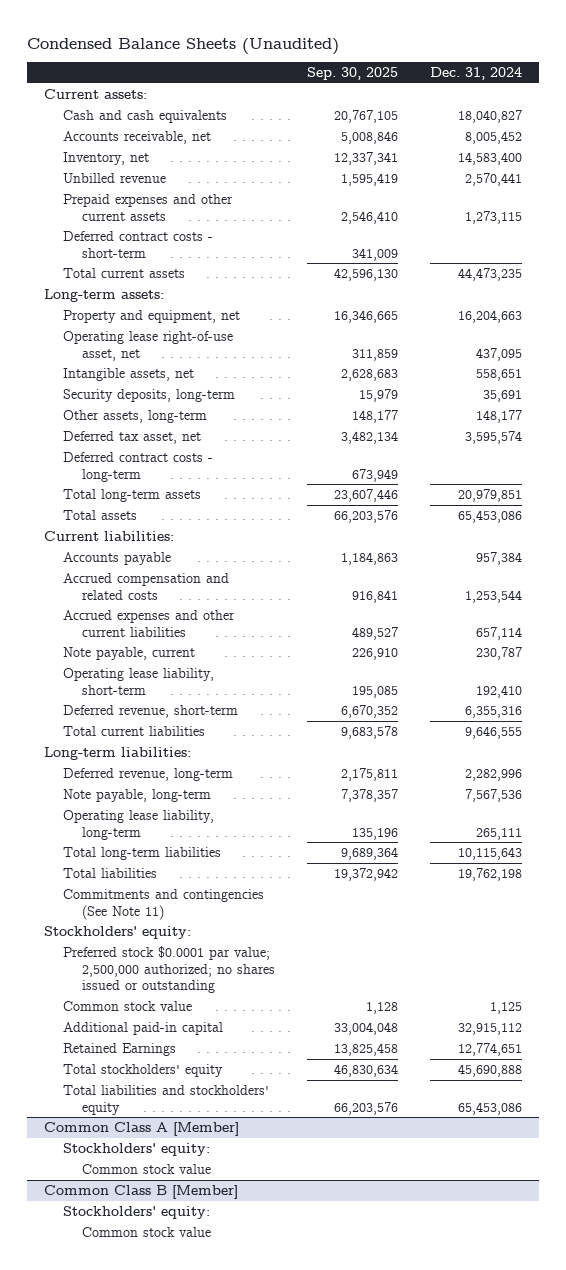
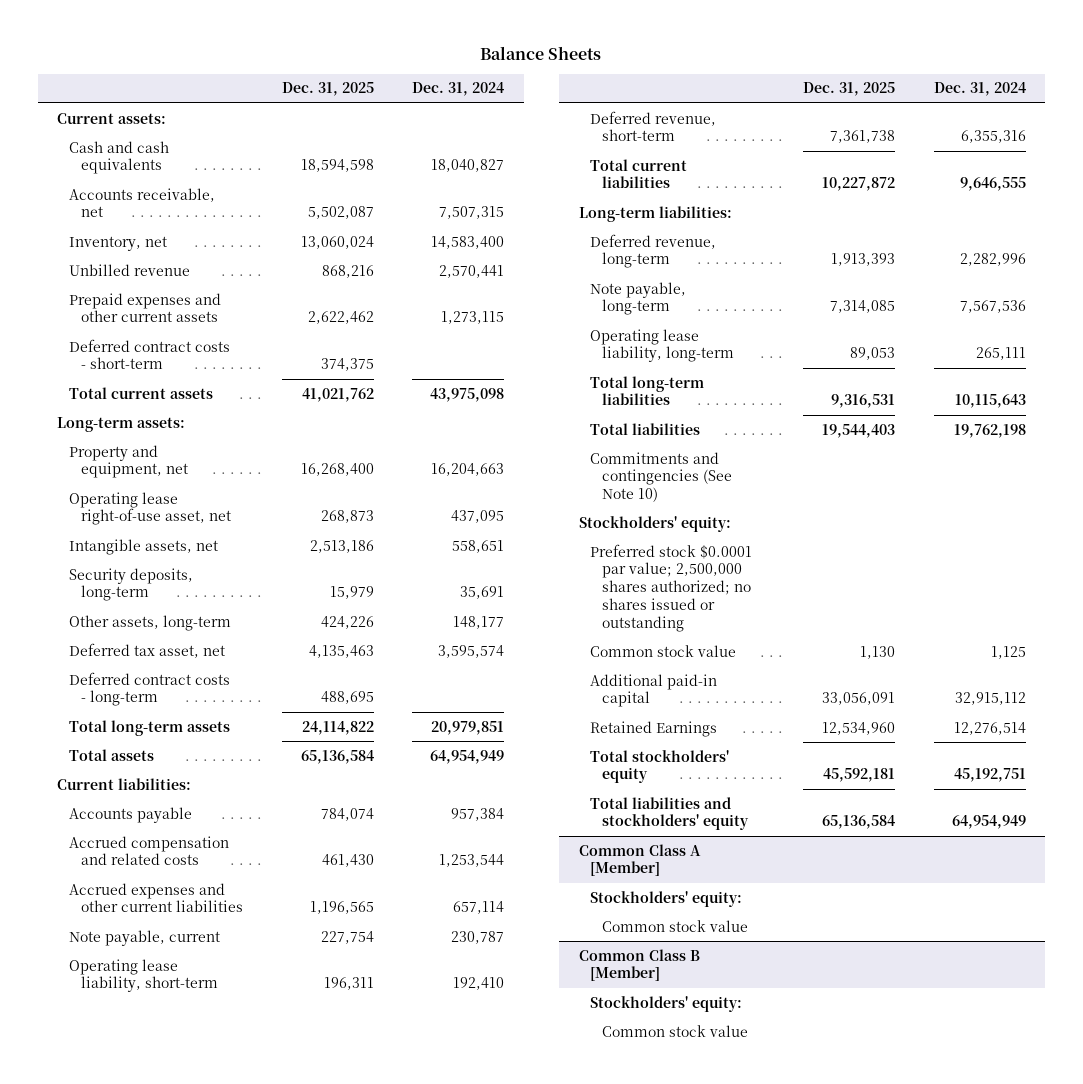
[27,37,340,55] Condensed Balance Sheets (Unaudited) -> [480,45,602,60] Balance Sheets
[307,67,399,81] Sep. 30, 2025 -> none
none -> [281,82,374,97] Dec. 31, 2025
[465,131,523,145] 8,005,452 -> [439,206,505,220] 7,507,315
[458,268,523,282] 44,473,235 -> [430,387,505,402] 43,975,098
[458,510,523,524] 65,453,086 -> [430,749,505,764] 64,954,949
[62,889,264,920] Commitments and contingencies (See Note 11) -> [590,451,732,503] Commitments and contingencies (See Note 10)
[62,946,275,994] Preferred stock $0.0001 par value; 2,500,000 authorized; no shares issued or outstanding -> [590,543,753,632] Preferred stock $0.0001 par value; 2,500,000 shares authorized; no shares issued or outstanding
[458,1043,523,1057] 12,774,651 -> [953,721,1026,735] 12,276,514
[458,1064,523,1078] 45,690,888 -> [953,768,1026,783] 45,192,751
[458,1101,523,1115] 65,453,086 -> [951,815,1026,830] 64,954,949

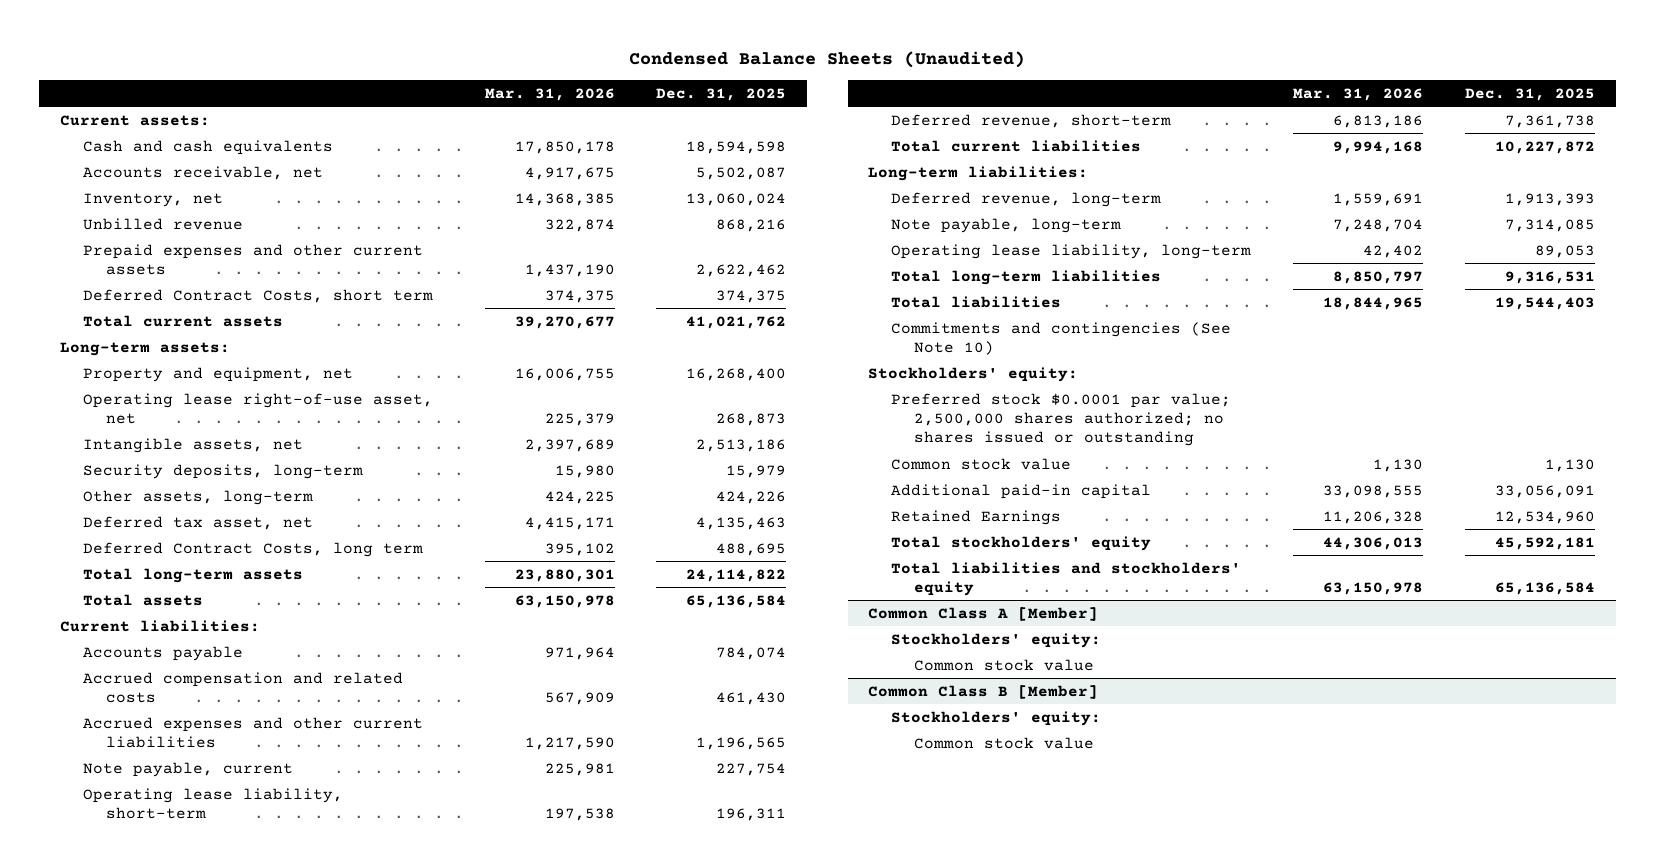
[480,45,602,60] Balance Sheets -> [629,51,1026,69] Condensed Balance Sheets (Unaudited)
[412,82,505,97] Dec. 31, 2024 -> none
none -> [484,88,615,102] Mar. 31, 2026
[69,338,231,370] Deferred contract costs - short-term -> [82,288,433,303] Deferred Contract Costs, short term
[69,671,231,707] Deferred contract costs - long-term -> [82,541,423,557] Deferred Contract Costs, long term

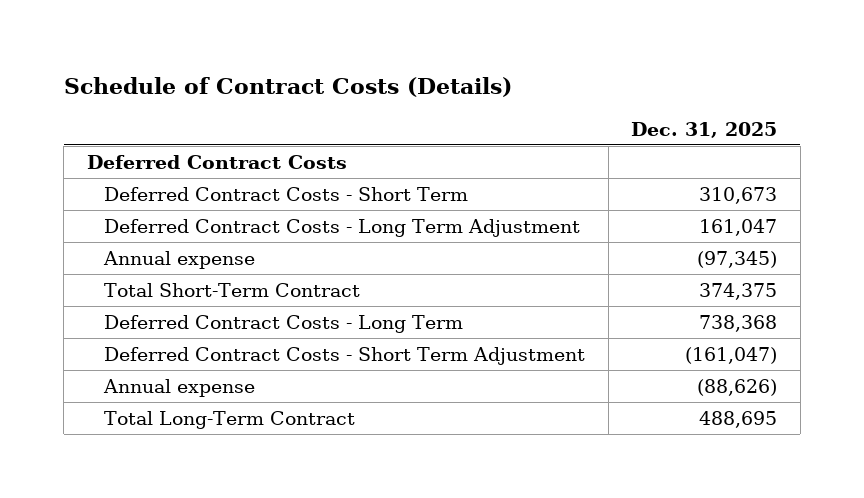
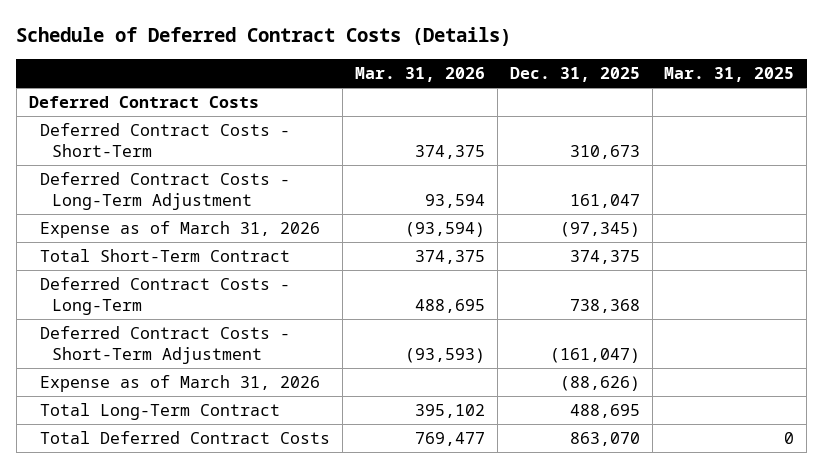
[63,76,512,97] Schedule of Contract Costs (Details) -> [16,27,512,47] Schedule of Deferred Contract Costs (Details)
none -> [355,67,486,83] Mar. 31, 2026
none -> [664,67,795,83] Mar. 31, 2025
[104,186,469,201] Deferred Contract Costs - Short Term -> [40,123,291,157] Deferred Contract Costs - Short-Term
[104,218,581,237] Deferred Contract Costs - Long Term Adjustment -> [40,172,291,210] Deferred Contract Costs - Long-Term Adjustment
[103,250,256,269] Annual expense -> [40,221,321,239] Expense as of March 31, 2026
[104,314,464,333] Deferred Contract Costs - Long Term -> [40,277,291,315] Deferred Contract Costs - Long-Term
[104,346,586,365] Deferred Contract Costs - Short Term Adjustment -> [40,326,291,364] Deferred Contract Costs - Short-Term Adjustment
[103,378,256,397] Annual expense -> [40,375,321,393] Expense as of March 31, 2026
none -> [40,431,331,445] Total Deferred Contract Costs

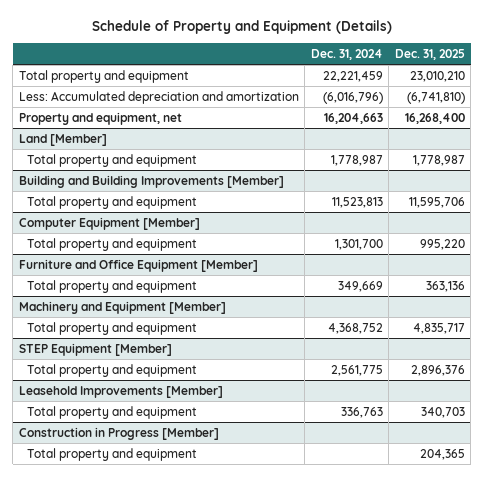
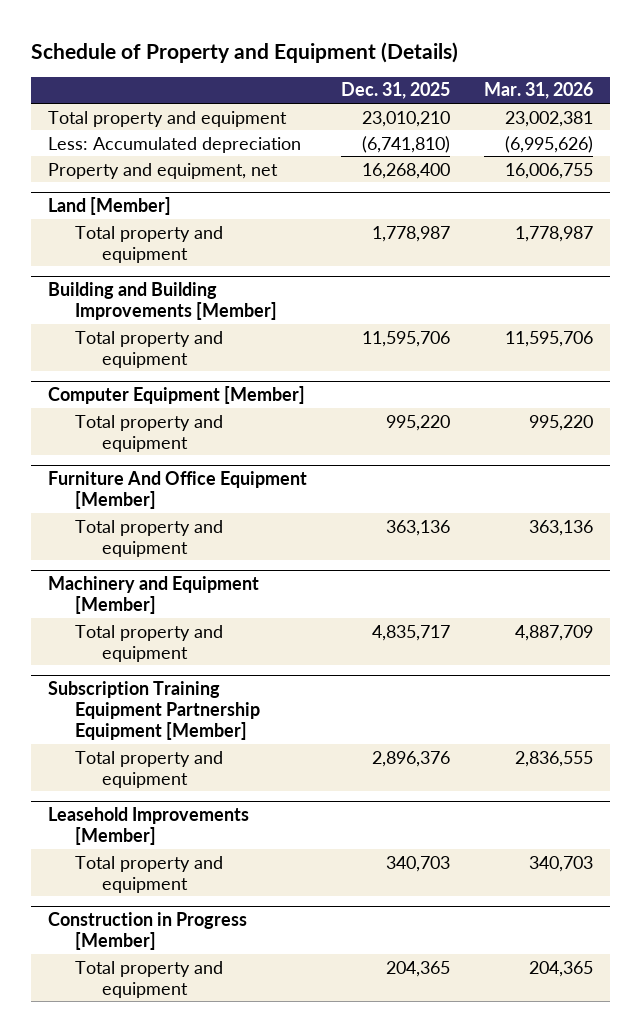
[310,48,383,60] Dec. 31, 2024 -> none
none -> [483,82,593,100] Mar. 31, 2026
[18,90,299,104] Less: Accumulated depreciation and amortization -> [47,136,301,153] Less: Accumulated depreciation
[18,258,258,272] Furniture and Office Equipment [Member] -> [47,471,307,509] Furniture And Office Equipment [Member]
[18,342,172,356] STEP Equipment [Member] -> [47,681,260,740] Subscription Training Equipment Partnership Equipment [Member]

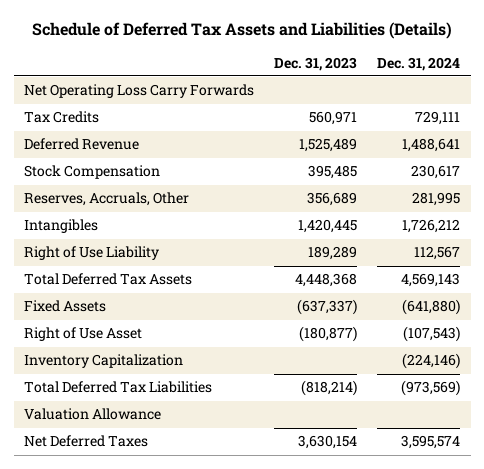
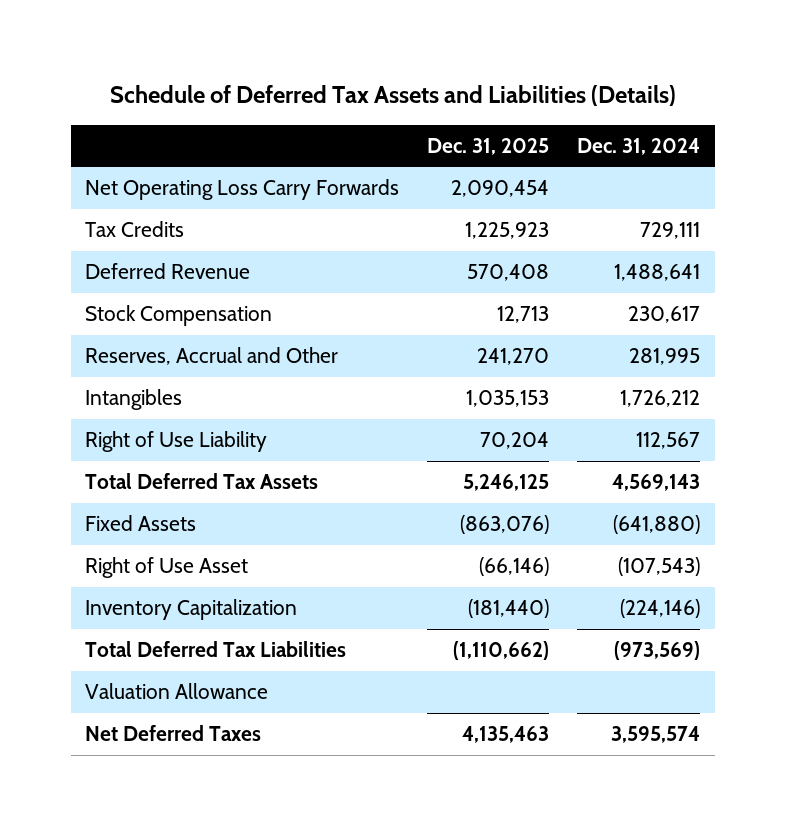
[274,56,358,71] Dec. 31, 2023 -> none
none -> [427,137,550,155] Dec. 31, 2025
[23,192,189,207] Reserves, Accruals, Other -> [84,347,338,366] Reserves, Accrual and Other

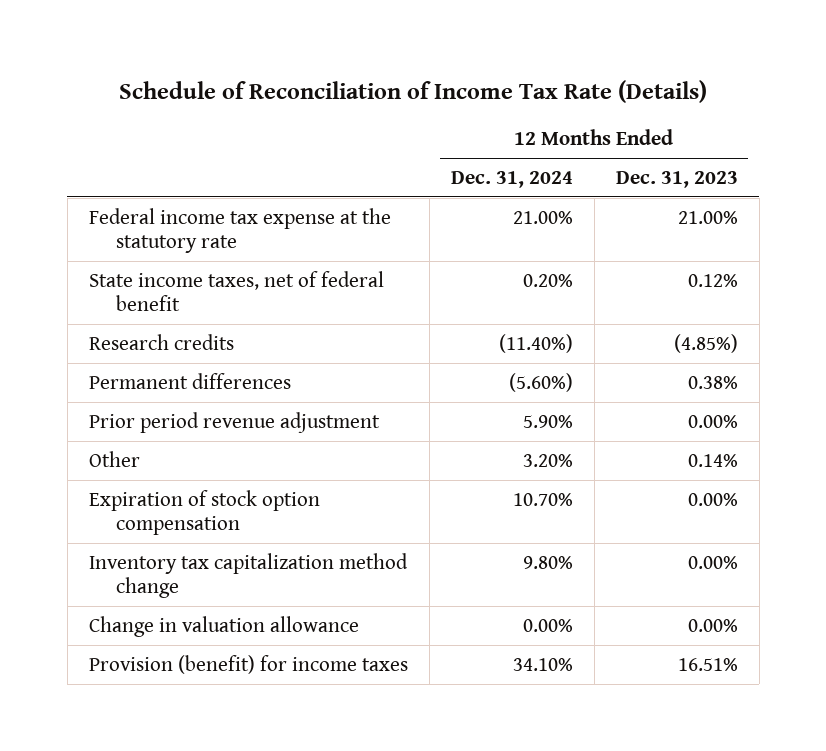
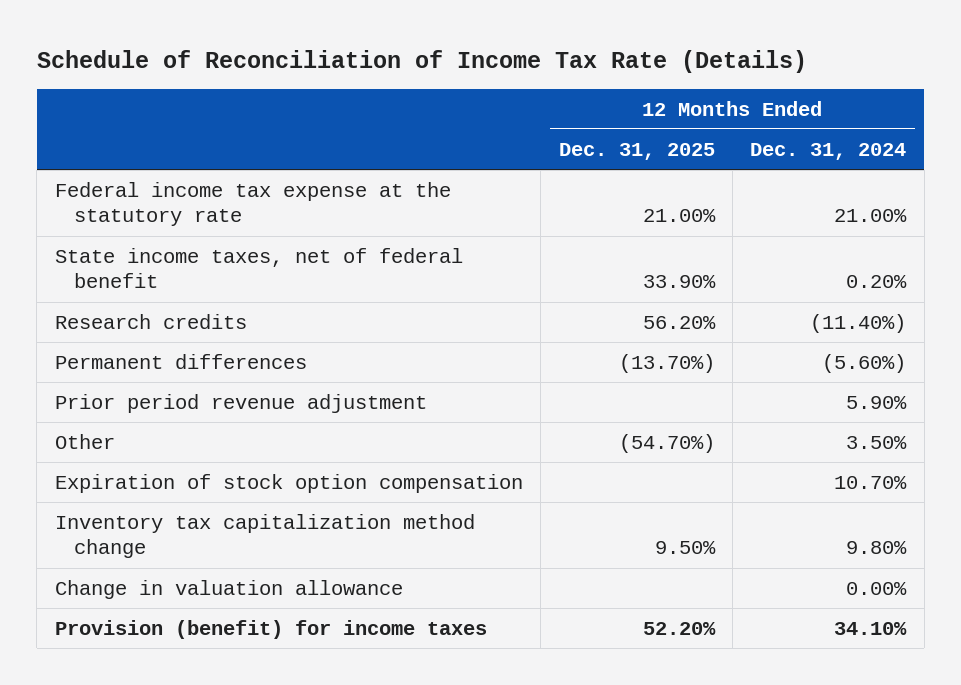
[615,170,738,188] Dec. 31, 2023 -> none
none -> [558,142,715,160] Dec. 31, 2025
[522,453,573,467] 3.20% -> [846,435,908,449] 3.50%

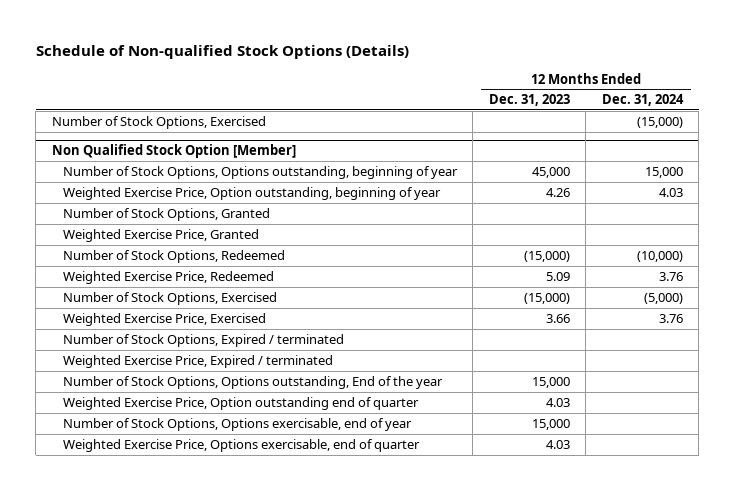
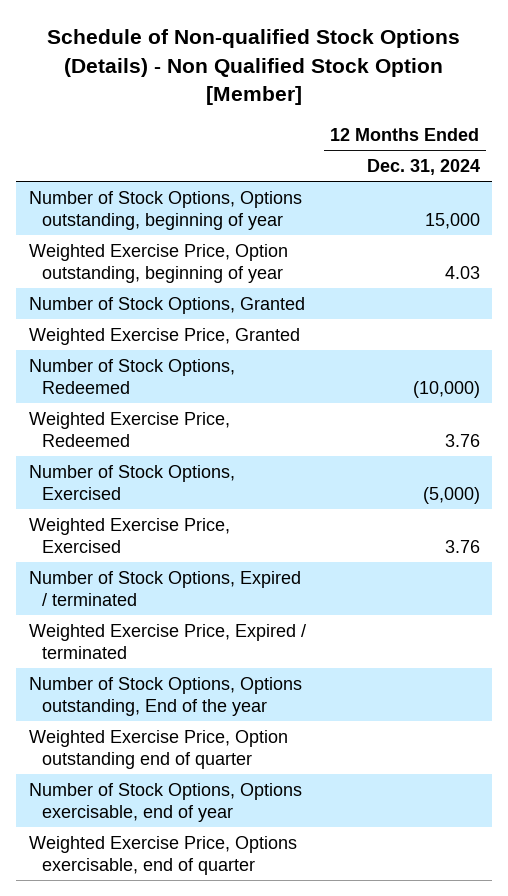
[35,44,409,59] Schedule of Non-qualified Stock Options (Details) -> [47,29,461,106] Schedule of Non-qualified Stock Options (Details) - Non Qualified Stock Option [Member]
[488,94,570,107] Dec. 31, 2023 -> none
[51,115,266,129] Number of Stock Options, Exercised -> none
[51,144,296,159] Non Qualified Stock Option [Member] -> none

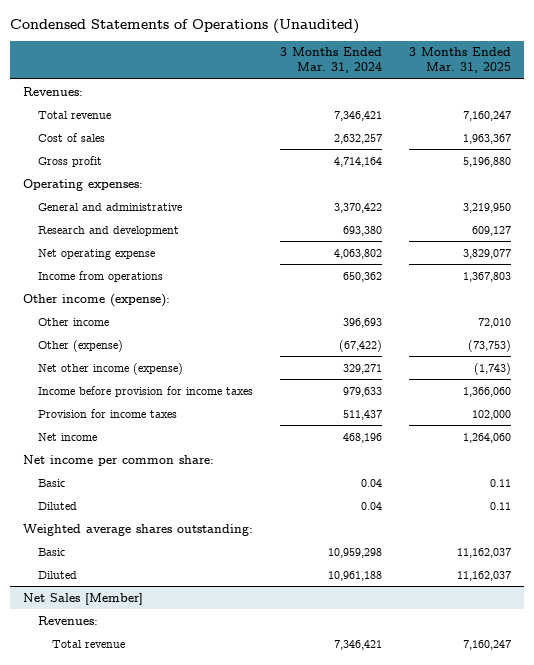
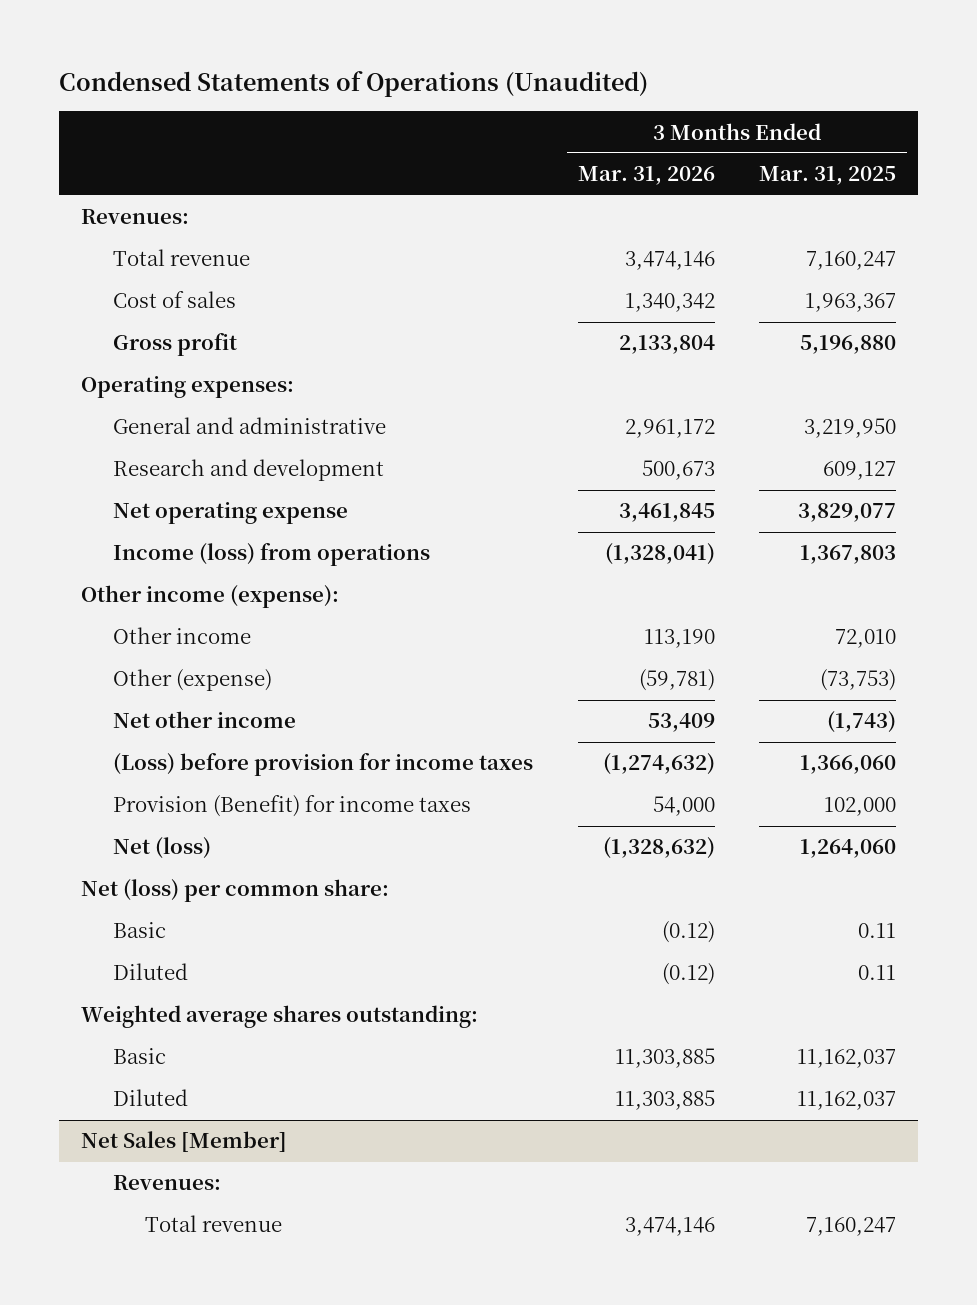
[279,47,382,74] 3 Months Ended Mar. 31, 2024 -> none
none -> [577,166,715,186] Mar. 31, 2026
[37,270,163,282] Income from operations -> [113,543,431,567] Income (loss) from operations
[37,362,183,375] Net other income (expense) -> [113,711,297,729] Net other income
[37,385,253,397] Income before provision for income taxes -> [113,753,534,777] (Loss) before provision for income taxes
[37,408,177,418] Provision for income taxes -> [113,795,472,818] Provision (Benefit) for income taxes
[37,432,97,441] Net income -> [113,837,212,860] Net (loss)
[23,454,215,466] Net income per common share: -> [81,879,390,903] Net (loss) per common share:

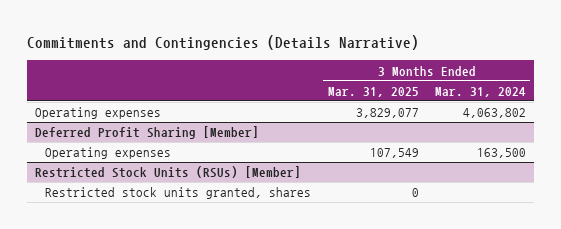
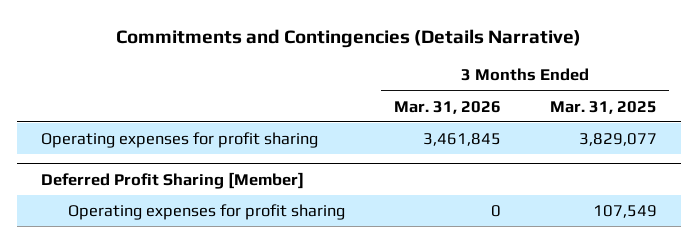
[435,86,527,97] Mar. 31, 2024 -> none
none -> [393,100,501,114] Mar. 31, 2026
[35,107,162,120] Operating expenses -> [41,132,319,149] Operating expenses for profit sharing
[35,166,302,179] Restricted Stock Units (RSUs) [Member] -> none
[45,187,312,200] Restricted stock units granted, shares -> none
[45,147,172,160] Operating expenses -> [67,204,345,221] Operating expenses for profit sharing

